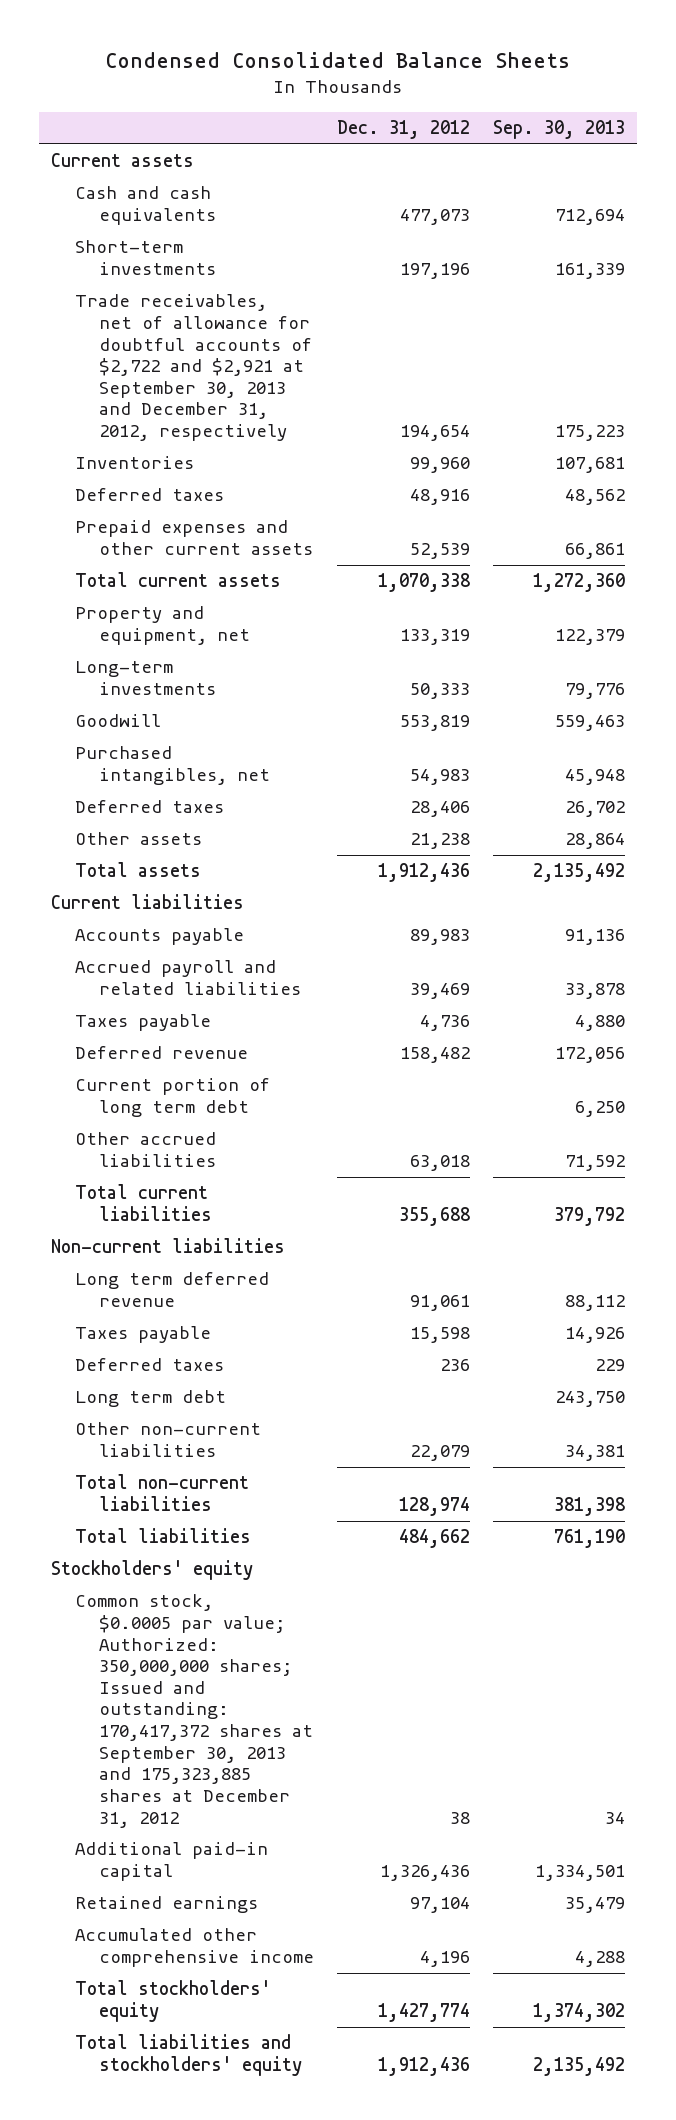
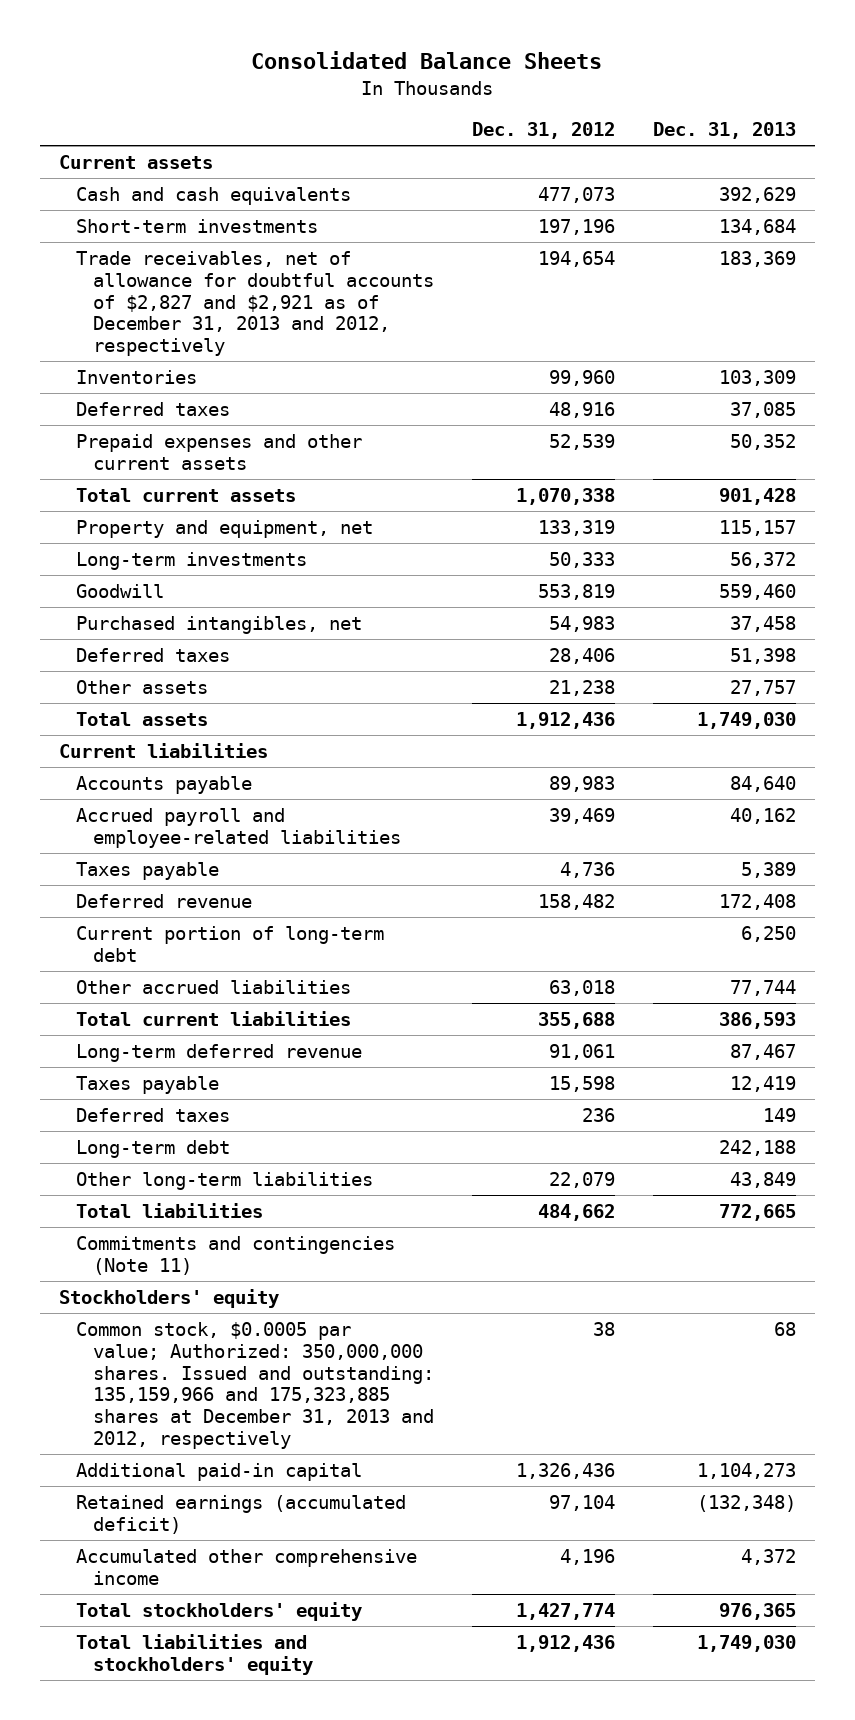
[104,51,570,68] Condensed Consolidated Balance Sheets -> [251,51,603,70] Consolidated Balance Sheets
[493,120,626,140] Sep. 30, 2013 -> none
none -> [653,122,797,140] Dec. 31, 2013
[74,294,313,442] Trade receivables, net of allowance for doubtful accounts of $2,722 and $2,921 at September 30, 2013 and December 31, 2012, respectively -> [76,250,435,357] Trade receivables, net of allowance for doubtful accounts of $2,827 and $2,921 as of December 31, 2013 and 2012, respectively
[74,960,302,996] Accrued payroll and related liabilities -> [76,807,402,848] Accrued payroll and employee-related liabilities
[74,1078,270,1118] Current portion of long term debt -> [76,925,385,962] Current portion of long-term debt
[50,1238,285,1254] Non-current liabilities -> none
[74,1272,269,1308] Long term deferred revenue -> [76,1043,363,1062] Long-term deferred revenue
[74,1474,249,1512] Total non-current liabilities -> none
[74,1390,226,1408] Long term debt -> [76,1139,231,1158] Long-term debt
[74,1422,261,1458] Other non-current liabilities -> [76,1171,374,1190] Other long-term liabilities
none -> [76,1235,396,1275] Commitments and contingencies (Note 11)
[74,1594,314,1828] Common stock, $0.0005 par value; Authorized: 350,000,000 shares; Issued and outstanding: 170,417,372 shares at September 30, 2013 and 175,323,885 shares at December 31, 2012 -> [76,1321,435,1450] Common stock, $0.0005 par value; Authorized: 350,000,000 shares. Issued and outstanding: 135,159,966 and 175,323,885 shares at December 31, 2013 and 2012, respectively
[74,1896,258,1914] Retained earnings -> [76,1494,407,1534] Retained earnings (accumulated deficit)

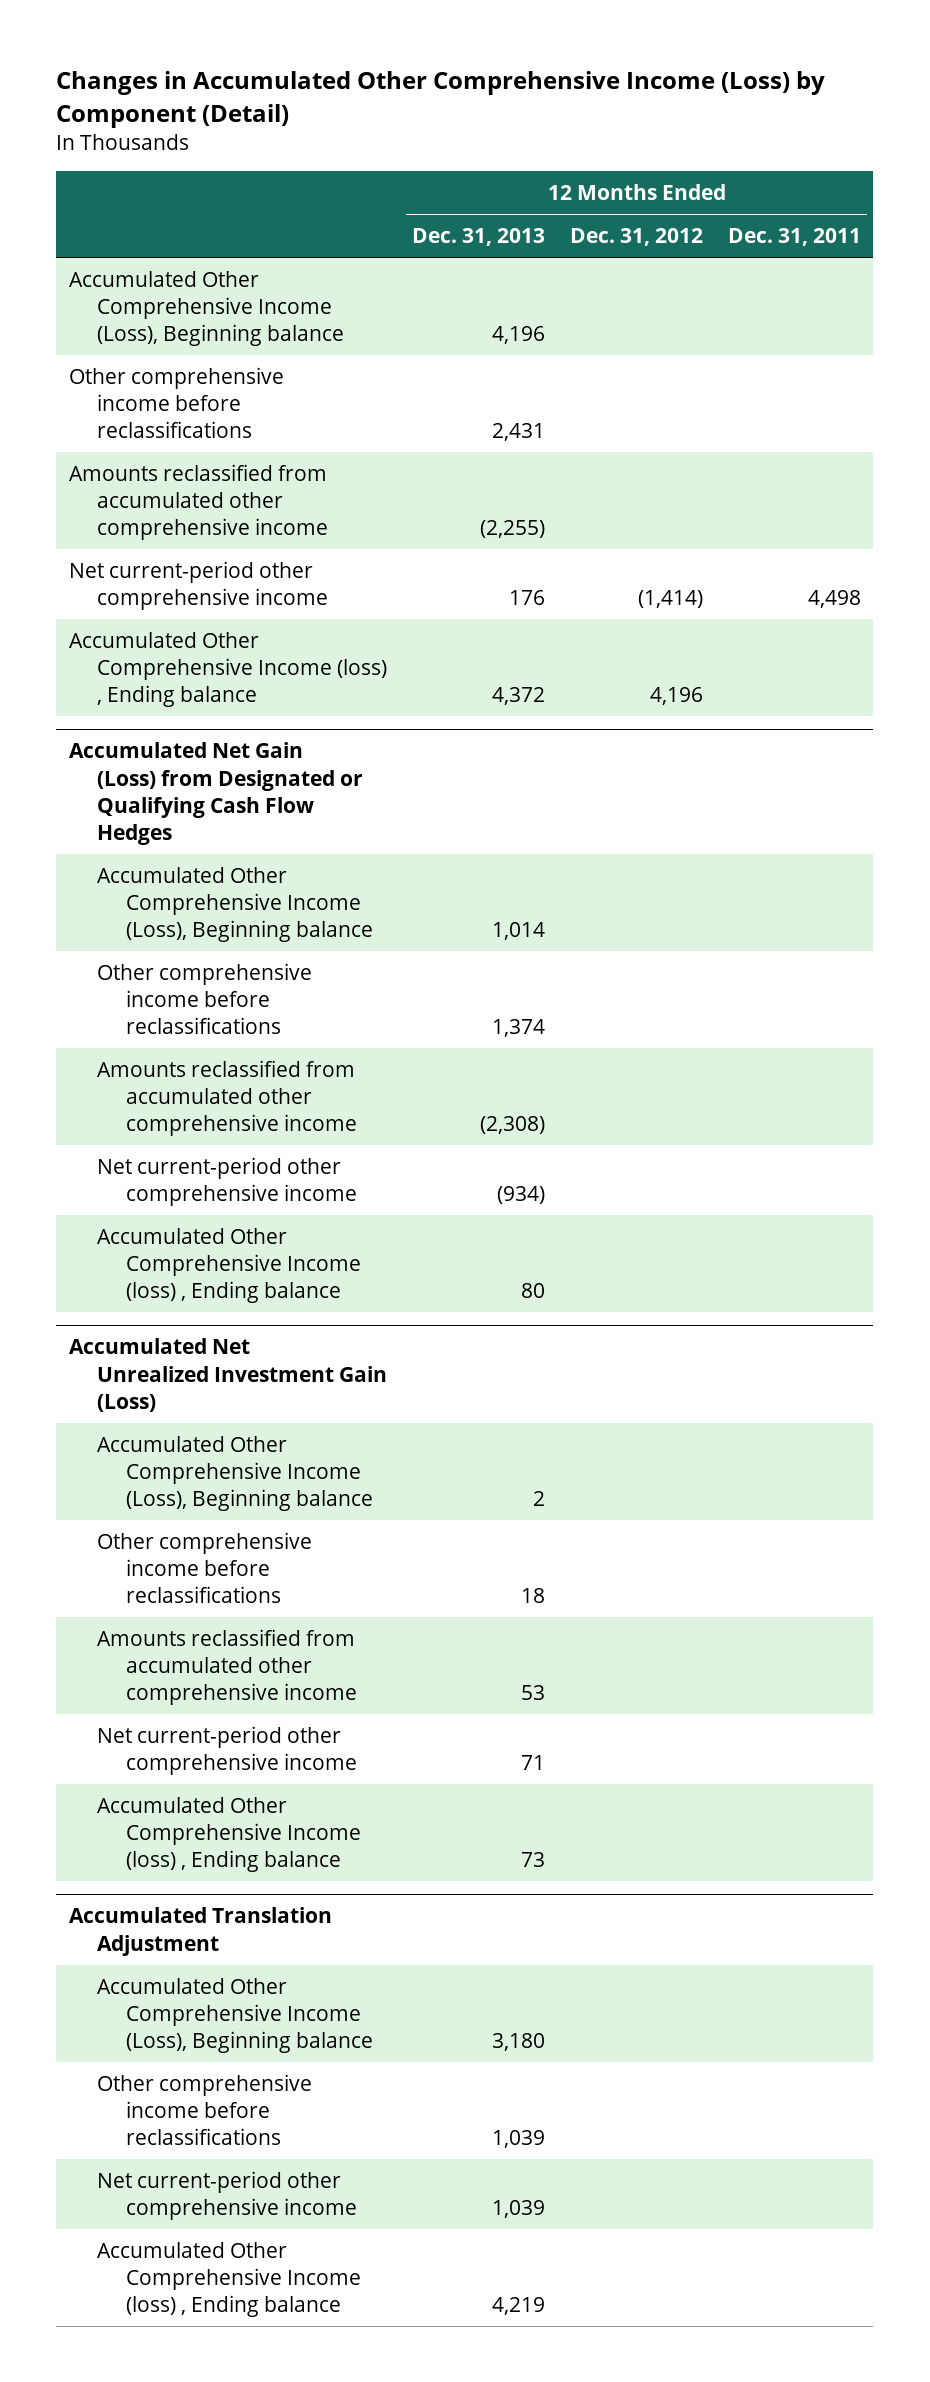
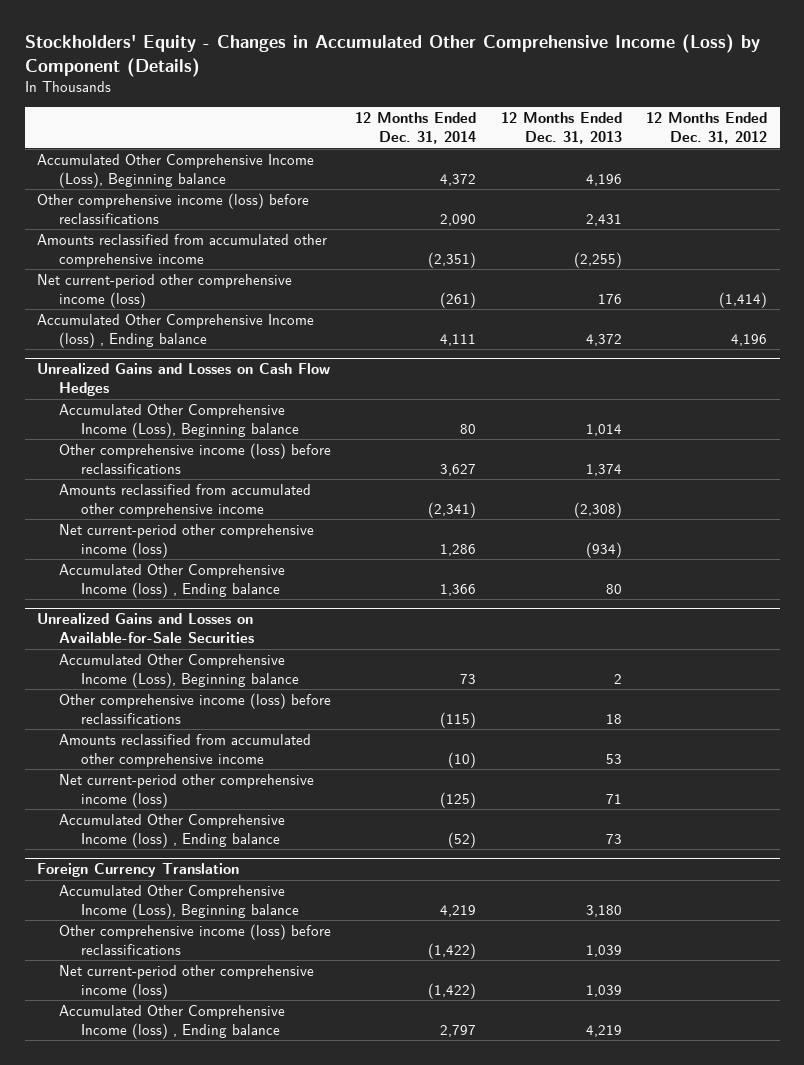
[56,71,826,128] Changes in Accumulated Other Comprehensive Income (Loss) by Component (Detail) -> [24,34,760,77] Stockholders' Equity - Changes in Accumulated Other Comprehensive Income (Loss) by Component (Details)
[727,228,861,247] Dec. 31, 2011 -> none
none -> [355,112,477,144] 12 Months Ended Dec. 31, 2014
[68,366,284,439] Other comprehensive income before reclassifications -> [37,193,310,224] Other comprehensive income (loss) before reclassifications
[68,560,329,611] Net current-period other comprehensive income -> [37,274,293,308] Net current-period other comprehensive income (loss)
[68,742,364,845] Accumulated Net Gain (Loss) from Designated or Qualifying Cash Flow Hedges -> none
none -> [37,363,331,396] Unrealized Gains and Losses on Cash Flow Hedges
[97,962,313,1035] Other comprehensive income before reclassifications -> [58,443,331,474] Other comprehensive income (loss) before reclassifications
[97,1156,358,1207] Net current-period other comprehensive income -> [58,524,314,558] Net current-period other comprehensive income (loss)
[68,1338,388,1412] Accumulated Net Unrealized Investment Gain (Loss) -> none
none -> [37,613,254,643] Unrealized Gains and Losses on Available-for-Sale Securities
[97,1531,313,1604] Other comprehensive income before reclassifications -> [58,693,331,724] Other comprehensive income (loss) before reclassifications
[97,1725,358,1776] Net current-period other comprehensive income -> [58,774,314,808] Net current-period other comprehensive income (loss)
[68,1907,332,1956] Accumulated Translation Adjustment -> none
none -> [37,863,240,878] Foreign Currency Translation
[97,2073,313,2146] Other comprehensive income before reclassifications -> [58,924,331,955] Other comprehensive income (loss) before reclassifications
[97,2170,358,2221] Net current-period other comprehensive income -> [58,965,314,999] Net current-period other comprehensive income (loss)

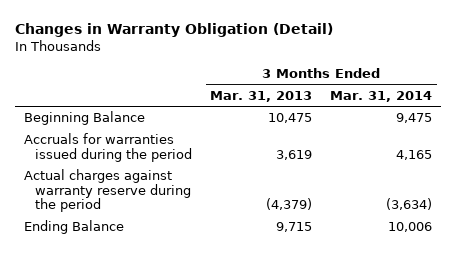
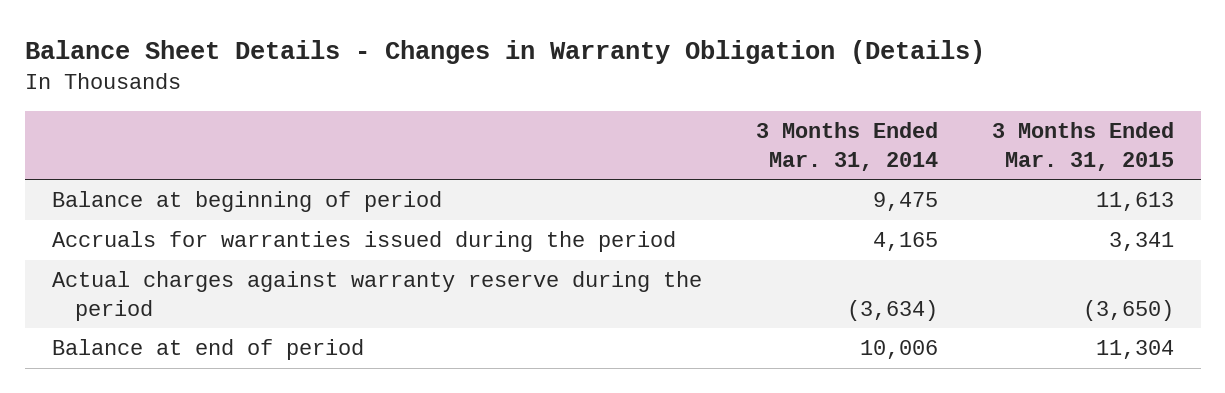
[15,23,334,38] Changes in Warranty Obligation (Detail) -> [24,39,985,64] Balance Sheet Details - Changes in Warranty Obligation (Details)
[210,90,313,102] Mar. 31, 2013 -> none
none -> [991,122,1174,171] 3 Months Ended Mar. 31, 2015
[24,111,146,126] Beginning Balance -> [51,191,442,213] Balance at beginning of period
[24,220,125,235] Ending Balance -> none
none -> [51,339,364,361] Balance at end of period

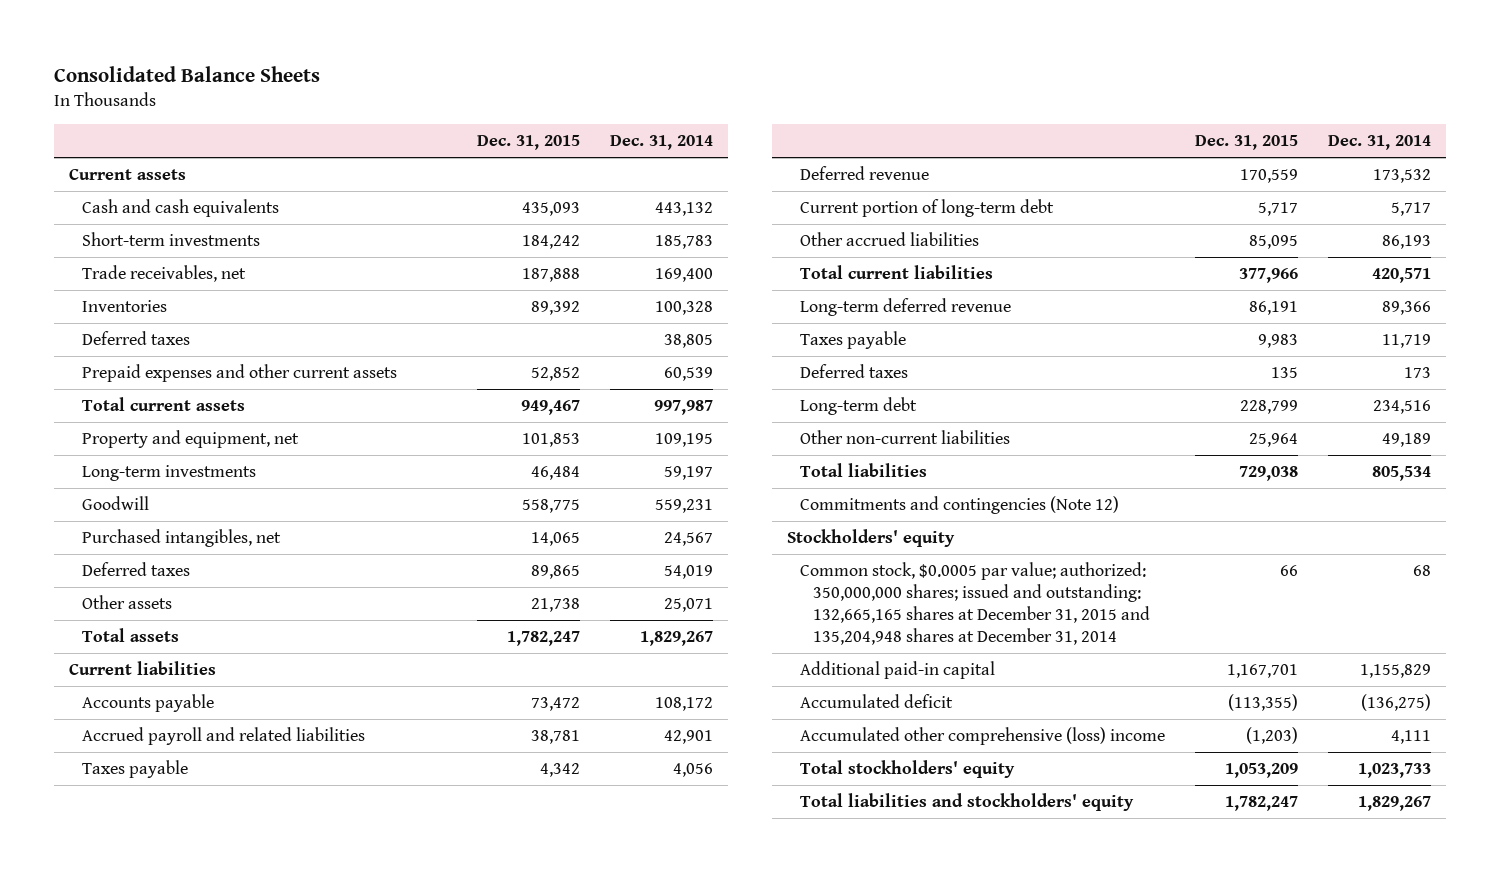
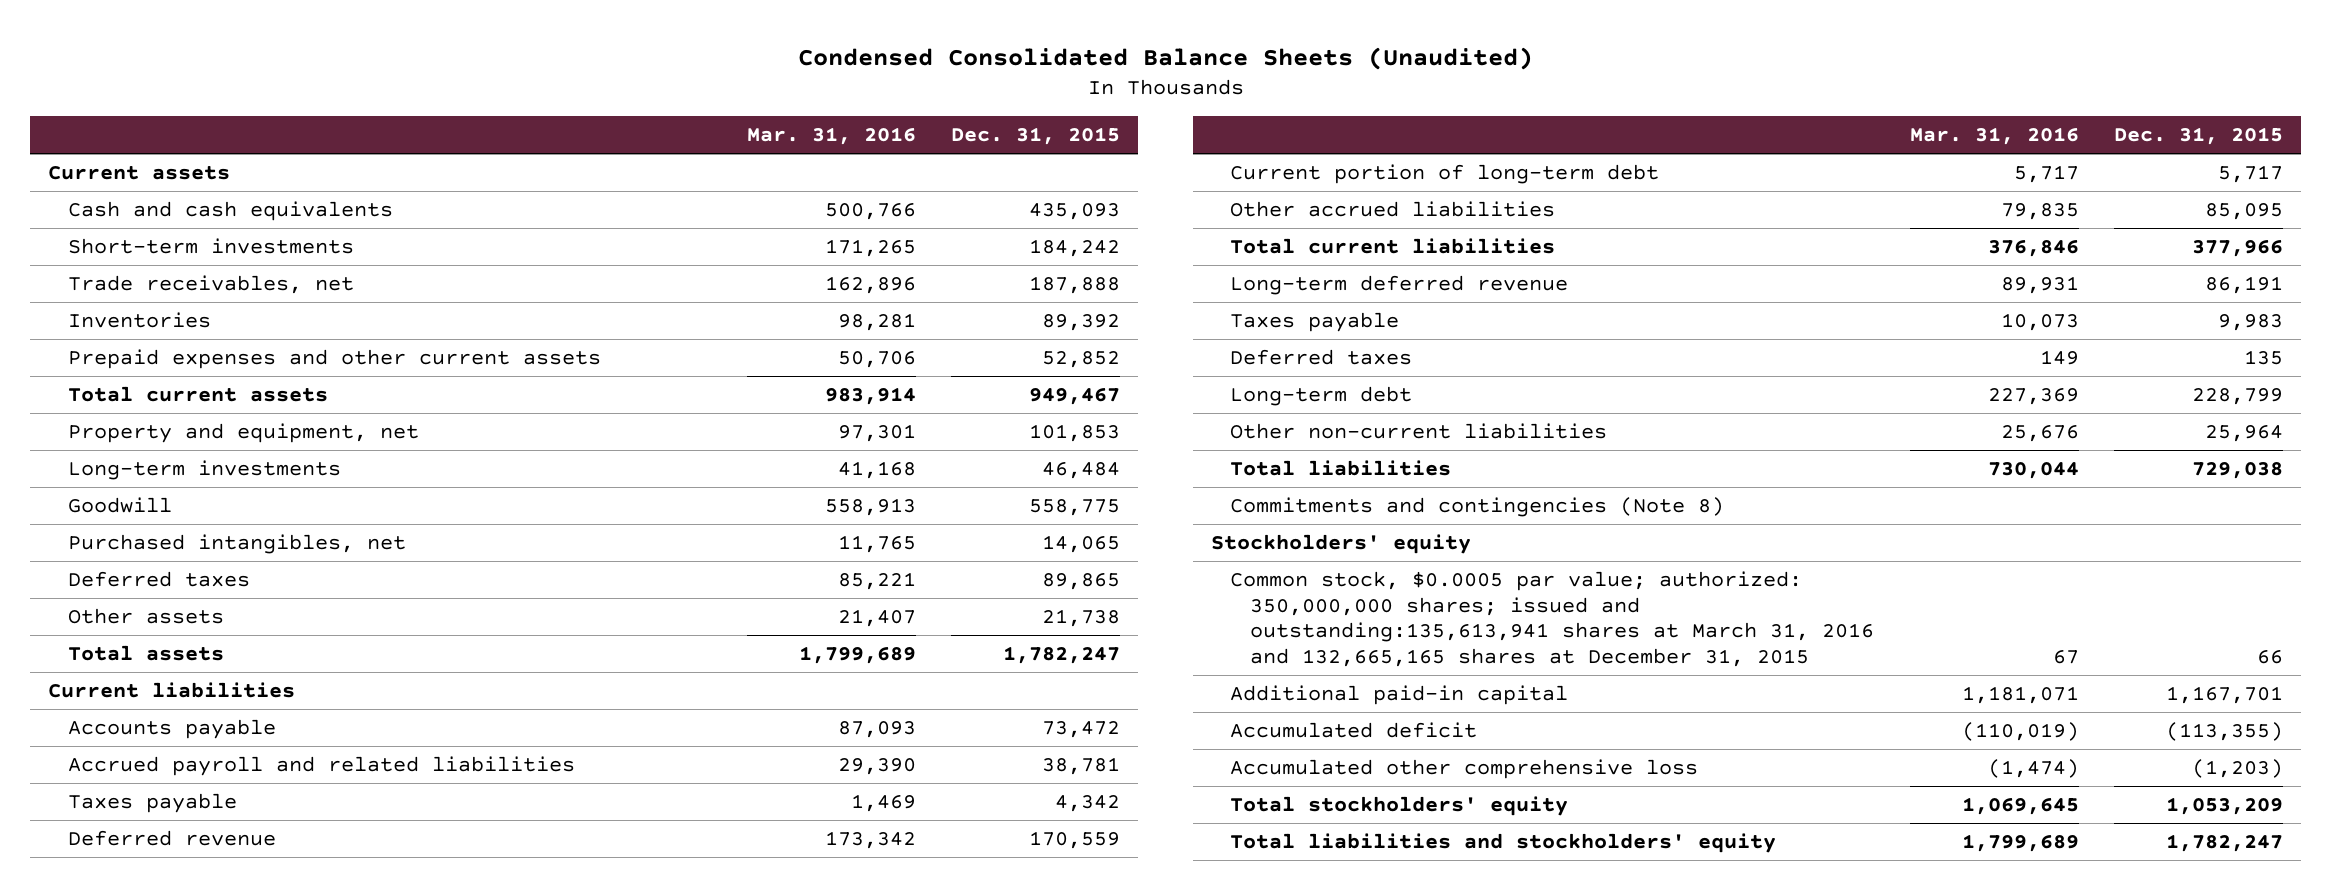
[54,66,321,83] Consolidated Balance Sheets -> [797,46,1533,70] Condensed Consolidated Balance Sheets (Unaudited)
[609,135,713,151] Dec. 31, 2014 -> none
none -> [746,127,916,146] Mar. 31, 2016
[82,331,191,346] Deferred taxes -> none
[800,496,1120,515] Commitments and contingencies (Note 12) -> [1230,496,1725,517] Commitments and contingencies (Note 8)
[800,562,1151,645] Common stock, $0.0005 par value; authorized: 350,000,000 shares; issued and outstanding: 132,665,165 shares at December 31, 2015 and 135,204,948 shares at December 31, 2014 -> [1230,570,1875,667] Common stock, $0.0005 par value; authorized: 350,000,000 shares; issued and outstanding:135,613,941 shares at March 31, 2016 and 132,665,165 shares at December 31, 2015
[800,727,1166,746] Accumulated other comprehensive (loss) income -> [1230,758,1699,779] Accumulated other comprehensive loss

